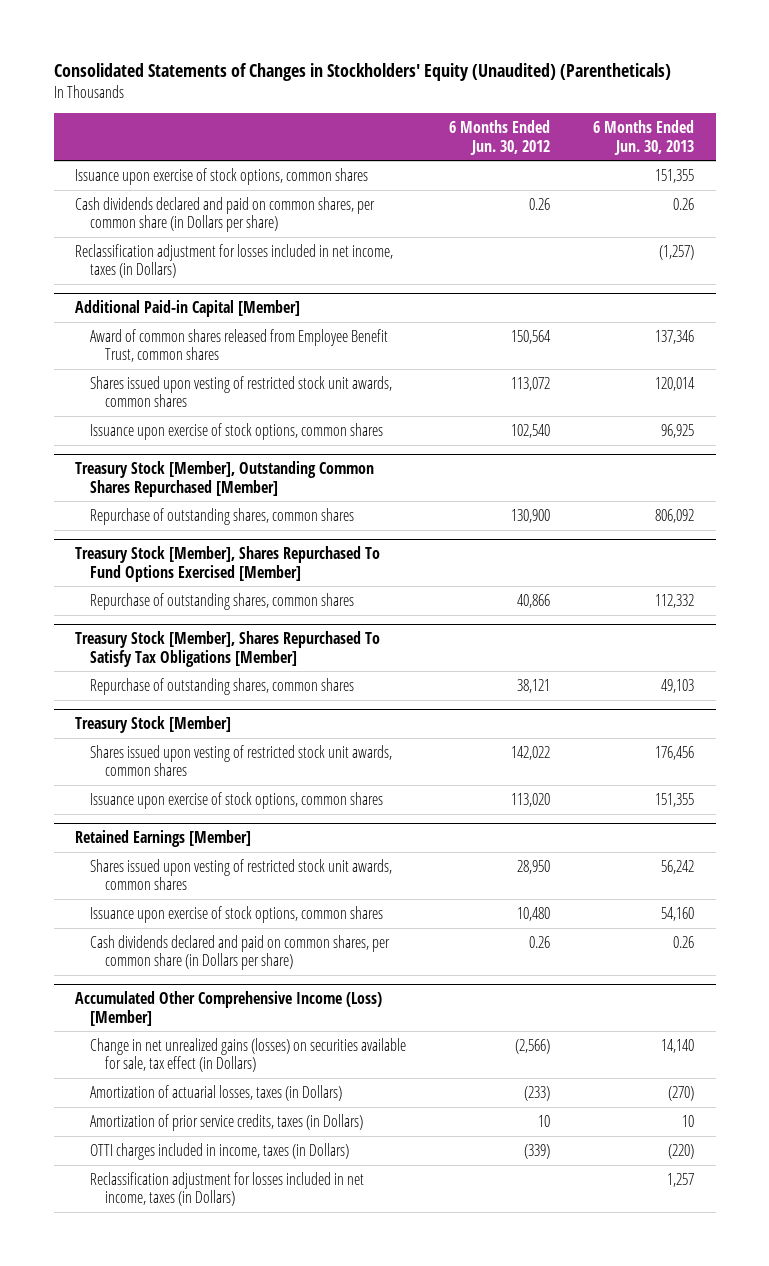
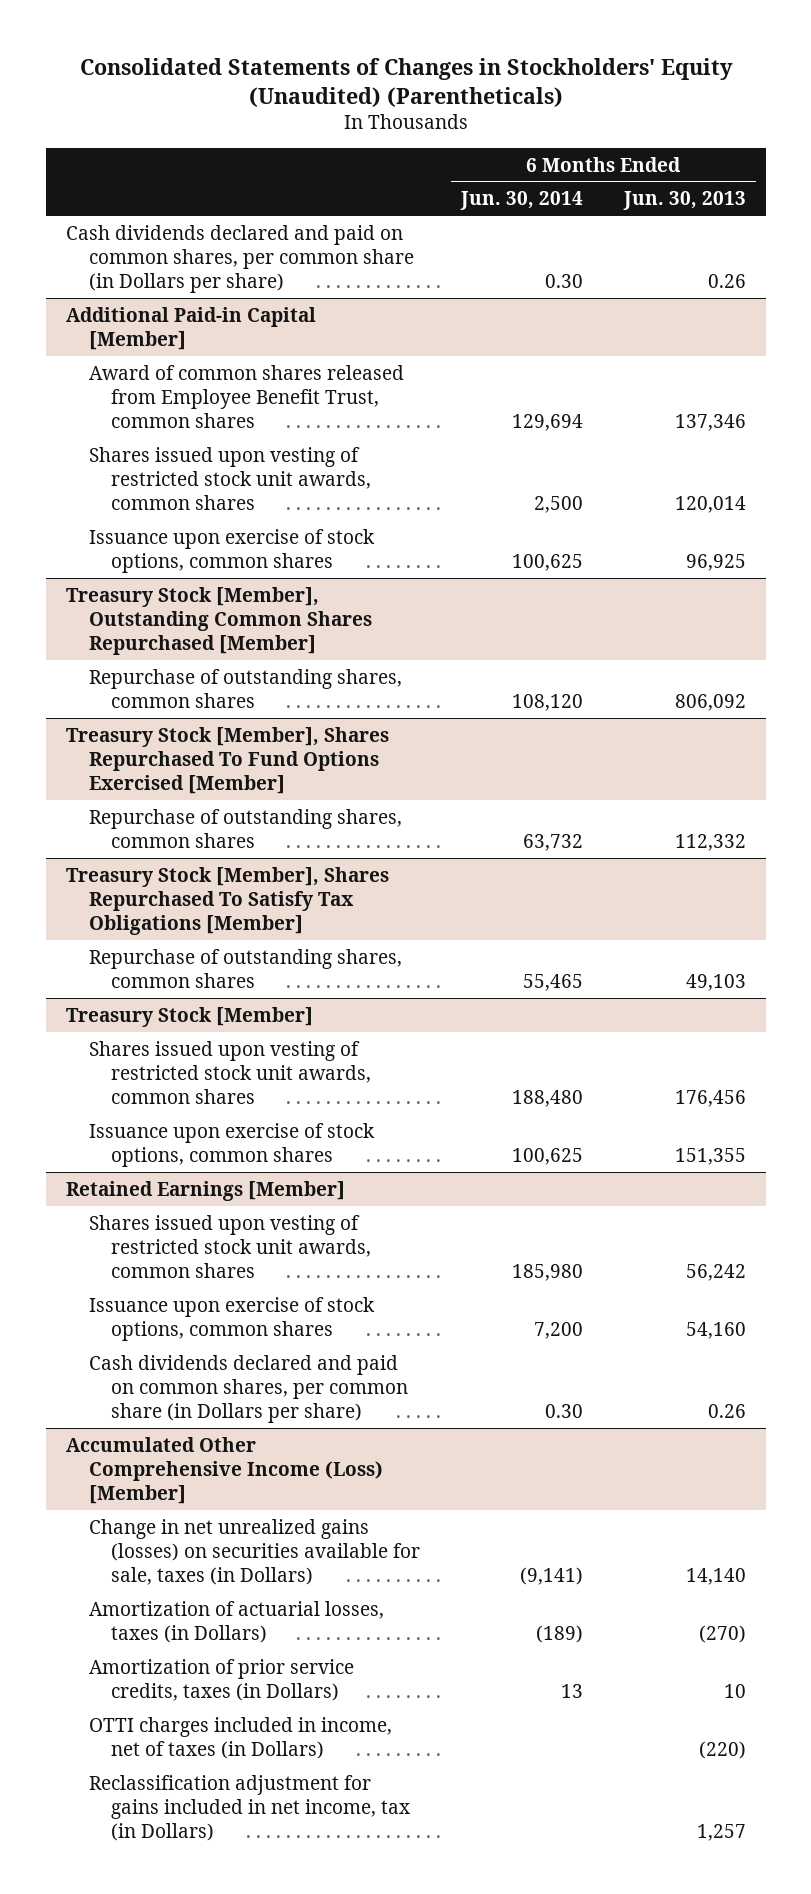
[449,119,551,155] 6 Months Ended Jun. 30, 2012 -> none
none -> [459,191,583,211] Jun. 30, 2014
[75,167,369,185] Issuance upon exercise of stock options, common shares -> none
[75,243,394,279] Reclassification adjustment for losses included in net income, taxes (in Dollars) -> none
[90,1037,407,1073] Change in net unrealized gains (losses) on securities available for sale, tax effect (in Dollars) -> [88,1518,421,1585] Change in net unrealized gains (losses) on securities available for sale, taxes (in Dollars)
[90,1142,350,1160] OTTI charges included in income, taxes (in Dollars) -> [88,1716,392,1759] OTTI charges included in income, net of taxes (in Dollars)
[90,1171,365,1207] Reclassification adjustment for losses included in net income, taxes (in Dollars) -> [88,1774,411,1841] Reclassification adjustment for gains included in net income, tax (in Dollars)

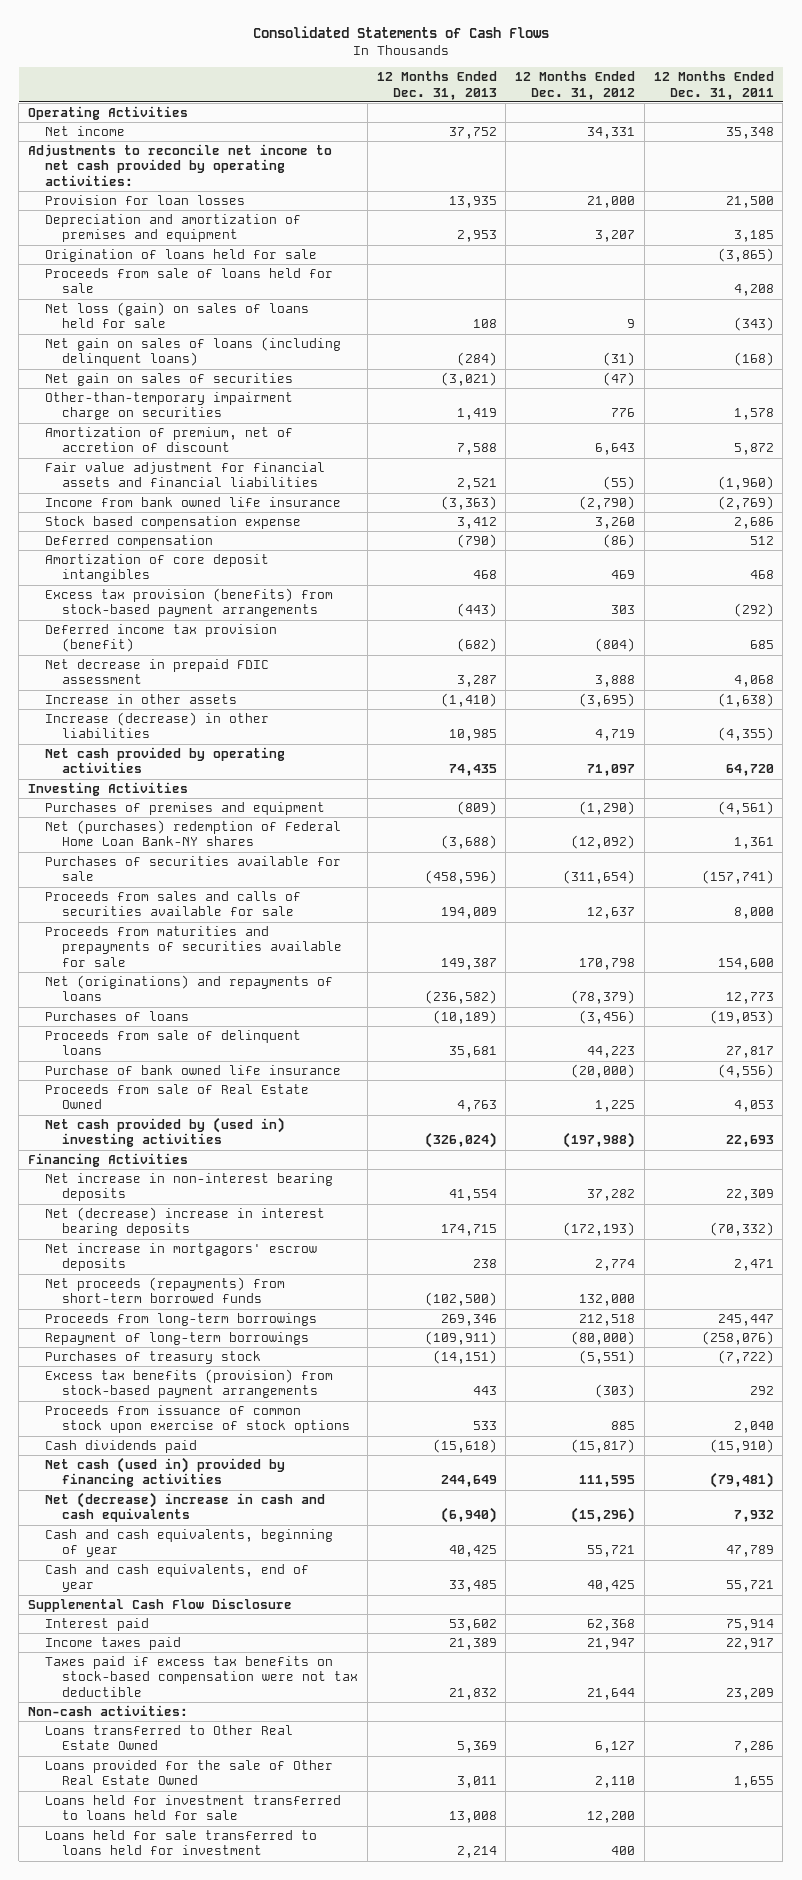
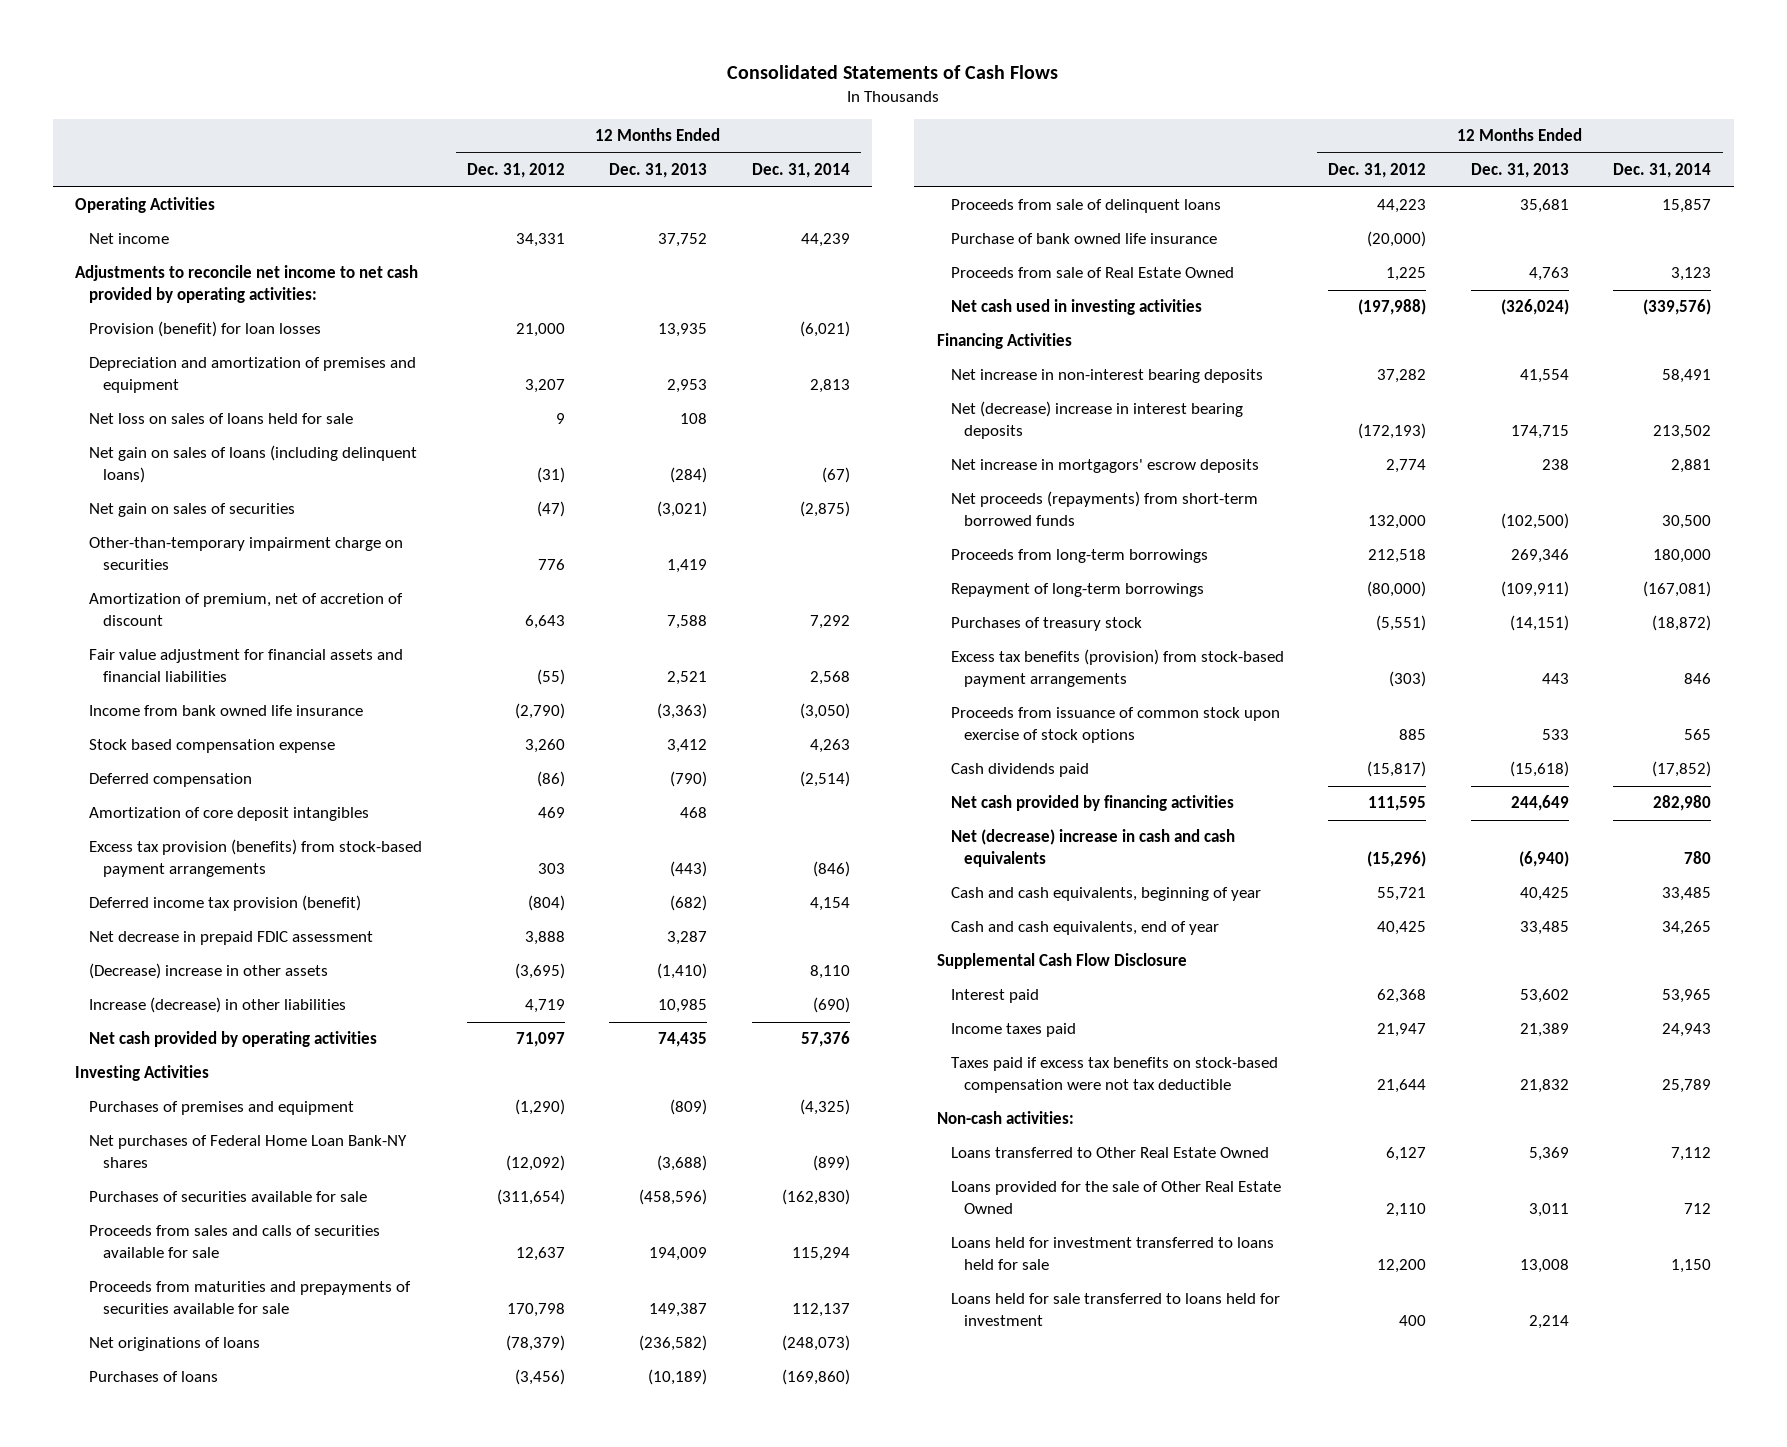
[653,71,774,100] 12 Months Ended Dec. 31, 2011 -> none
none -> [752,163,851,179] Dec. 31, 2014
[45,194,246,205] Provision for loan losses -> [89,321,322,338] Provision (benefit) for loan losses
[45,248,318,262] Origination of loans held for sale -> none
[45,267,334,294] Proceeds from sale of loans held for sale -> none
[45,301,310,329] Net loss (gain) on sales of loans held for sale -> [89,413,354,425] Net loss on sales of loans held for sale
[45,693,238,704] Increase in other assets -> [89,963,329,980] (Decrease) increase in other assets
[45,819,342,847] Net (purchases) redemption of Federal Home Loan Bank-NY shares -> [89,1135,408,1169] Net purchases of Federal Home Loan Bank-NY shares
[45,974,334,1002] Net (originations) and repayments of loans -> [89,1337,261,1352] Net originations of loans
[45,1116,286,1148] Net cash provided by (used in) investing activities -> [950,299,1202,316] Net cash used in investing activities
[45,1456,286,1488] Net cash (used in) provided by financing activities -> [950,795,1234,812] Net cash provided by financing activities

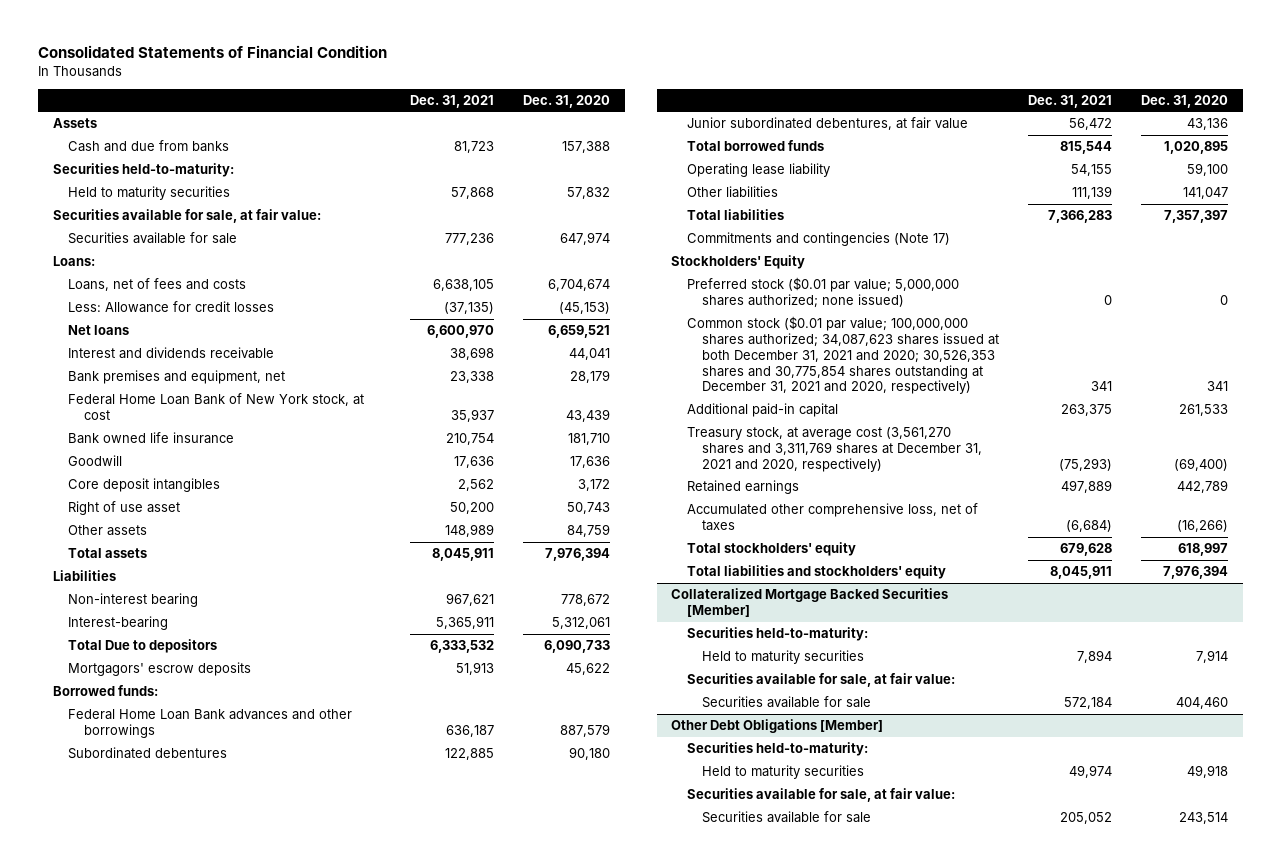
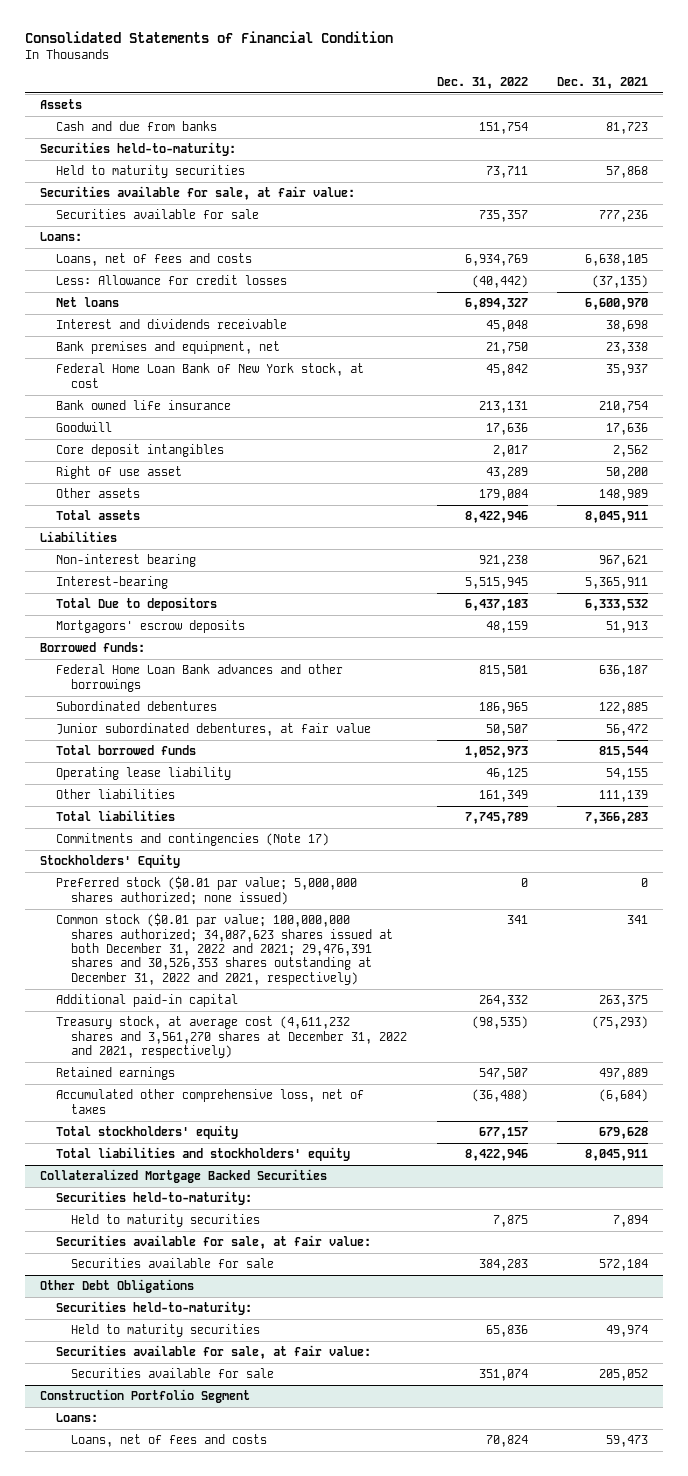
[523,94,611,108] Dec. 31, 2020 -> none
none -> [436,76,528,89] Dec. 31, 2022
[686,316,1000,395] Common stock ($0.01 par value; 100,000,000 shares authorized; 34,087,623 shares issued at both December 31, 2021 and 2020; 30,526,353 shares and 30,775,854 shares outstanding at December 31, 2021 and 2020, respectively) -> [55,913,394,985] Common stock ($0.01 par value; 100,000,000 shares authorized; 34,087,623 shares issued at both December 31, 2022 and 2021; 29,476,391 shares and 30,526,353 shares outstanding at December 31, 2022 and 2021, respectively)
[686,427,983,472] Treasury stock, at average cost (3,561,270 shares and 3,311,769 shares at December 31, 2021 and 2020, respectively) -> [55,1016,408,1058] Treasury stock, at average cost (4,611,232 shares and 3,561,270 shares at December 31, 2022 and 2021, respectively)
[671,588,949,617] Collateralized Mortgage Backed Securities [Member] -> [39,1169,327,1184] Collateralized Mortgage Backed Securities
[671,719,884,734] Other Debt Obligations [Member] -> [39,1279,194,1294] Other Debt Obligations
none -> [39,1389,250,1404] Construction Portfolio Segment
none -> [55,1413,98,1423] Loans:
none -> [71,1434,268,1448] Loans, net of fees and costs

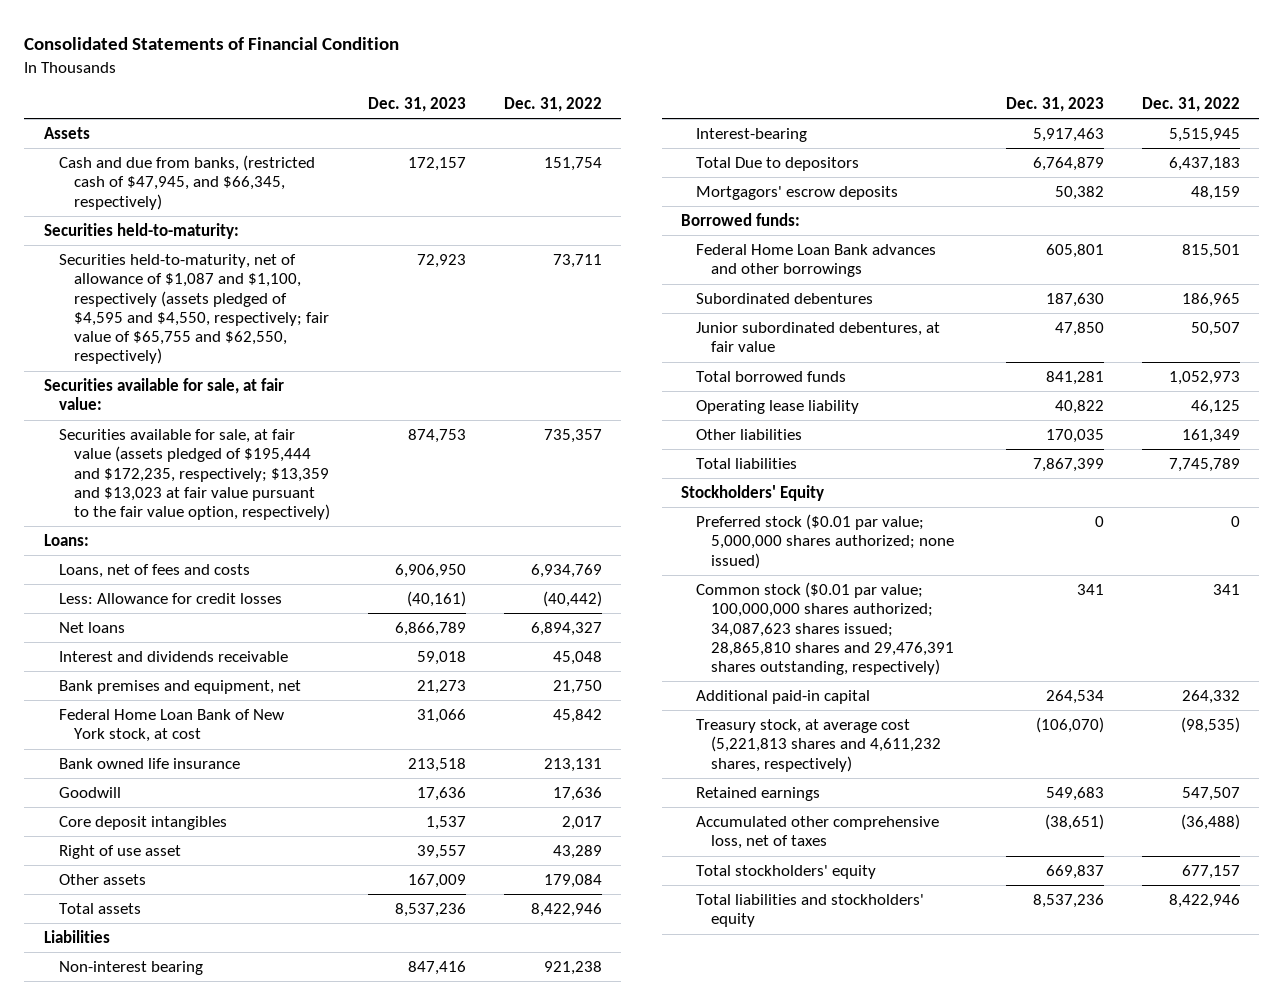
[557,76,649,89] Dec. 31, 2021 -> none
none -> [367,97,466,113] Dec. 31, 2023
[55,121,217,132] Cash and due from banks -> [58,155,315,210] Cash and due from banks, (restricted cash of $47,945, and $66,345, respectively)
[55,165,245,179] Held to maturity securities -> [58,254,329,365] Securities held-to-maturity, net of allowance of $1,087 and $1,100, respectively (assets pledged of $4,595 and $4,550, respectively; fair value of $65,755 and $62,550, respectively)
[55,209,259,220] Securities available for sale -> [58,429,330,521] Securities available for sale, at fair value (assets pledged of $195,444 and $172,235, respectively; $13,359 and $13,023 at fair value pursuant to the fair value option, respectively)
[55,833,329,847] Commitments and contingencies (Note 17) -> none
[55,913,394,985] Common stock ($0.01 par value; 100,000,000 shares authorized; 34,087,623 shares issued at both December 31, 2022 and 2021; 29,476,391 shares and 30,526,353 shares outstanding at December 31, 2022 and 2021, respectively) -> [696,582,955,676] Common stock ($0.01 par value; 100,000,000 shares authorized; 34,087,623 shares issued; 28,865,810 shares and 29,476,391 shares outstanding, respectively)
[55,1016,408,1058] Treasury stock, at average cost (4,611,232 shares and 3,561,270 shares at December 31, 2022 and 2021, respectively) -> [696,719,942,772] Treasury stock, at average cost (5,221,813 shares and 4,611,232 shares, respectively)
[39,1169,327,1184] Collateralized Mortgage Backed Securities -> none
[55,1191,252,1206] Securities held-to-maturity: -> none
[71,1214,261,1228] Held to maturity securities -> none
[55,1235,371,1250] Securities available for sale, at fair value: -> none
[71,1258,275,1269] Securities available for sale -> none
[39,1279,194,1294] Other Debt Obligations -> none
[55,1301,252,1316] Securities held-to-maturity: -> none
[71,1324,261,1338] Held to maturity securities -> none
[55,1345,371,1360] Securities available for sale, at fair value: -> none
[71,1368,275,1379] Securities available for sale -> none
[39,1389,250,1404] Construction Portfolio Segment -> none
[55,1413,98,1423] Loans: -> none
[71,1434,268,1448] Loans, net of fees and costs -> none

